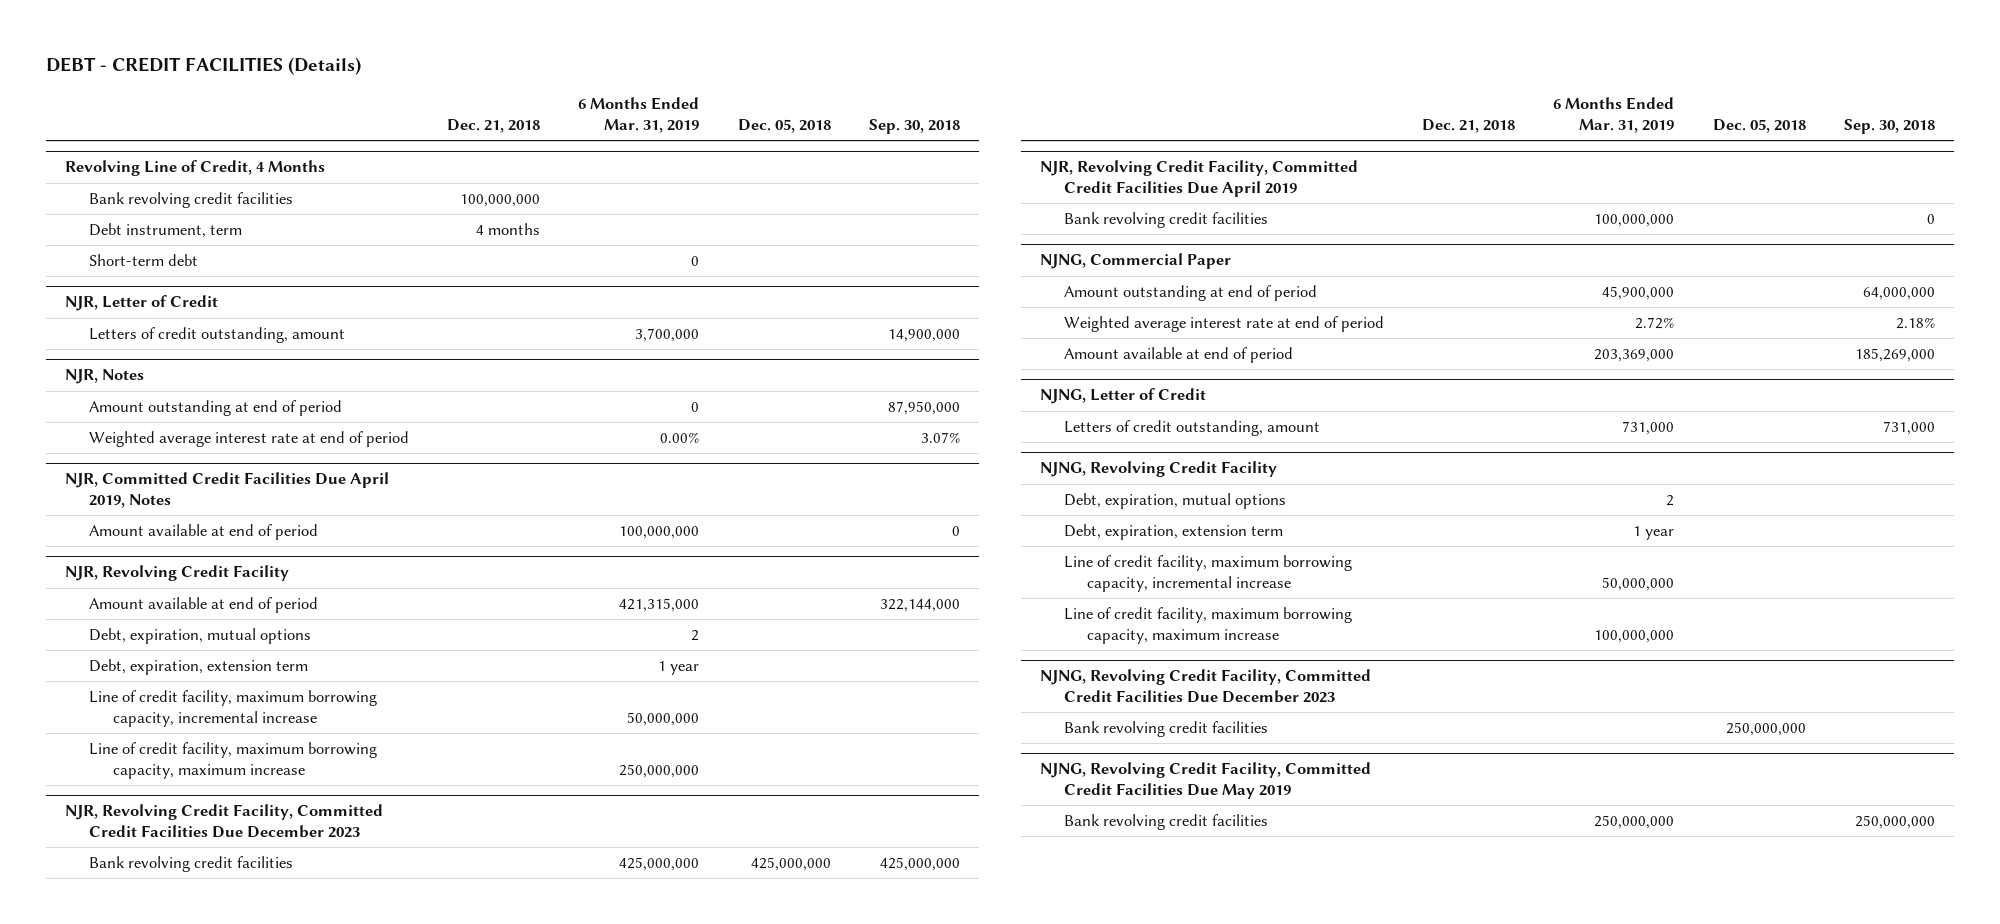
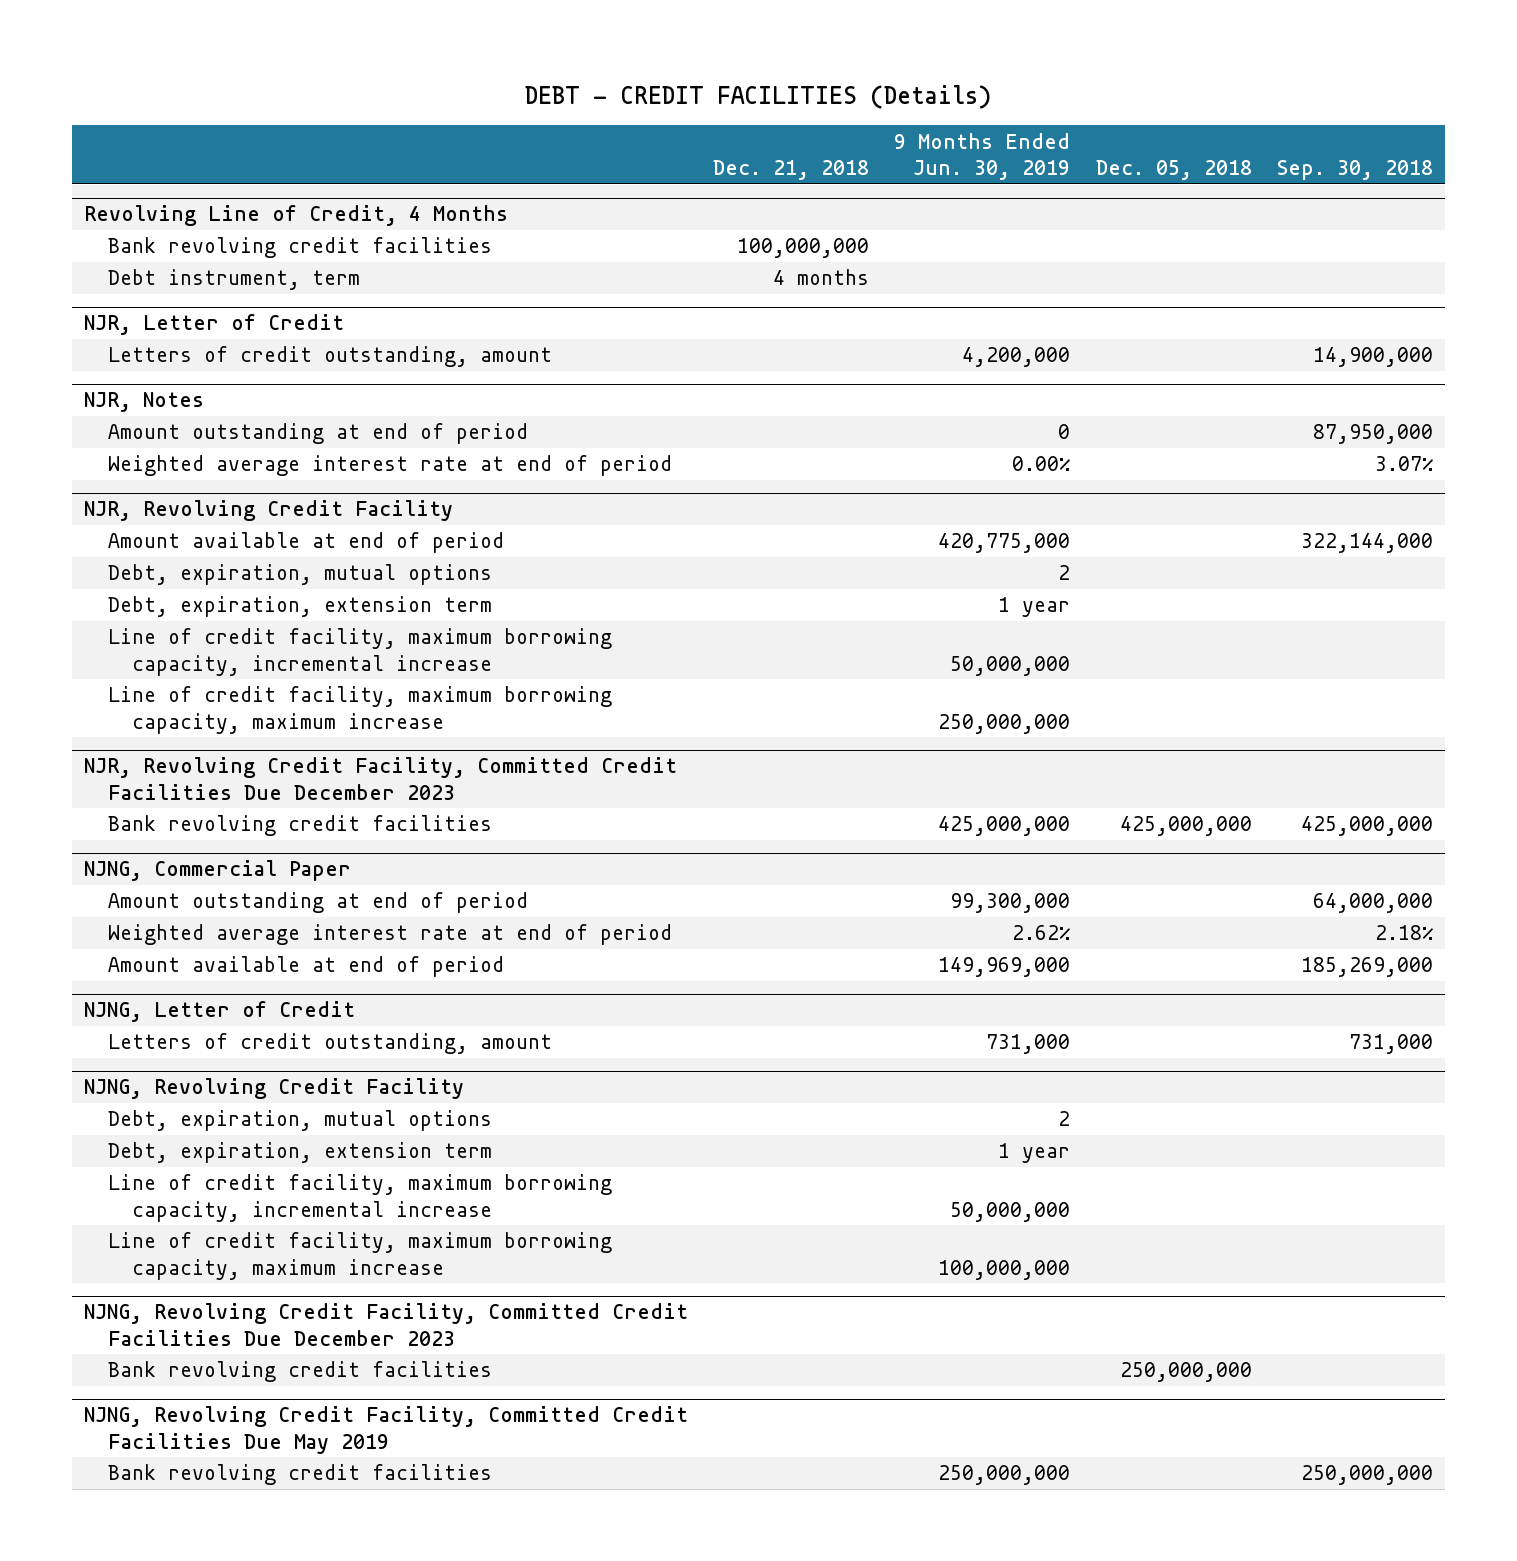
[578,96,700,133] 6 Months Ended Mar. 31, 2019 -> none
none -> [894,132,1071,180] 9 Months Ended Jun. 30, 2019
[88,253,198,266] Short-term debt -> none
[64,472,389,509] NJR, Committed Credit Facilities Due April 2019, Notes -> none
[88,523,318,540] Amount available at end of period -> none
[1039,160,1358,198] NJR, Revolving Credit Facility, Committed Credit Facilities Due April 2019 -> none
[1063,211,1268,228] Bank revolving credit facilities -> none

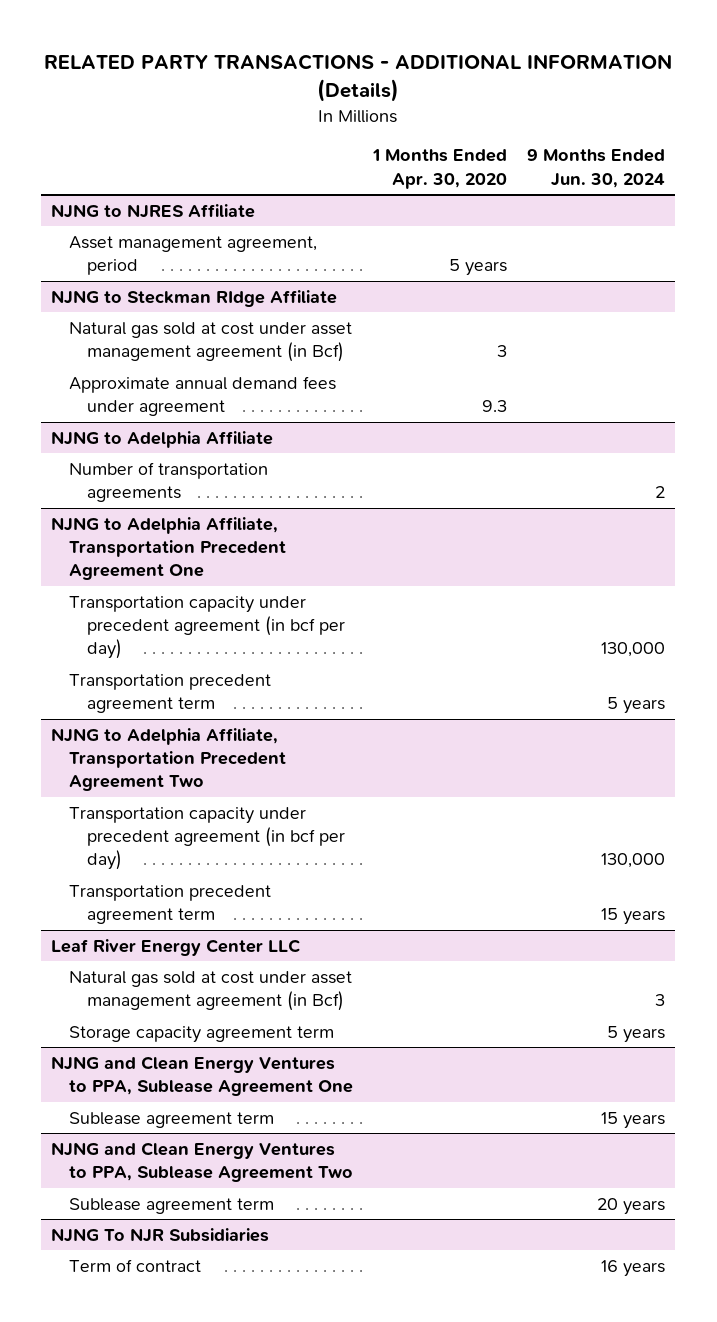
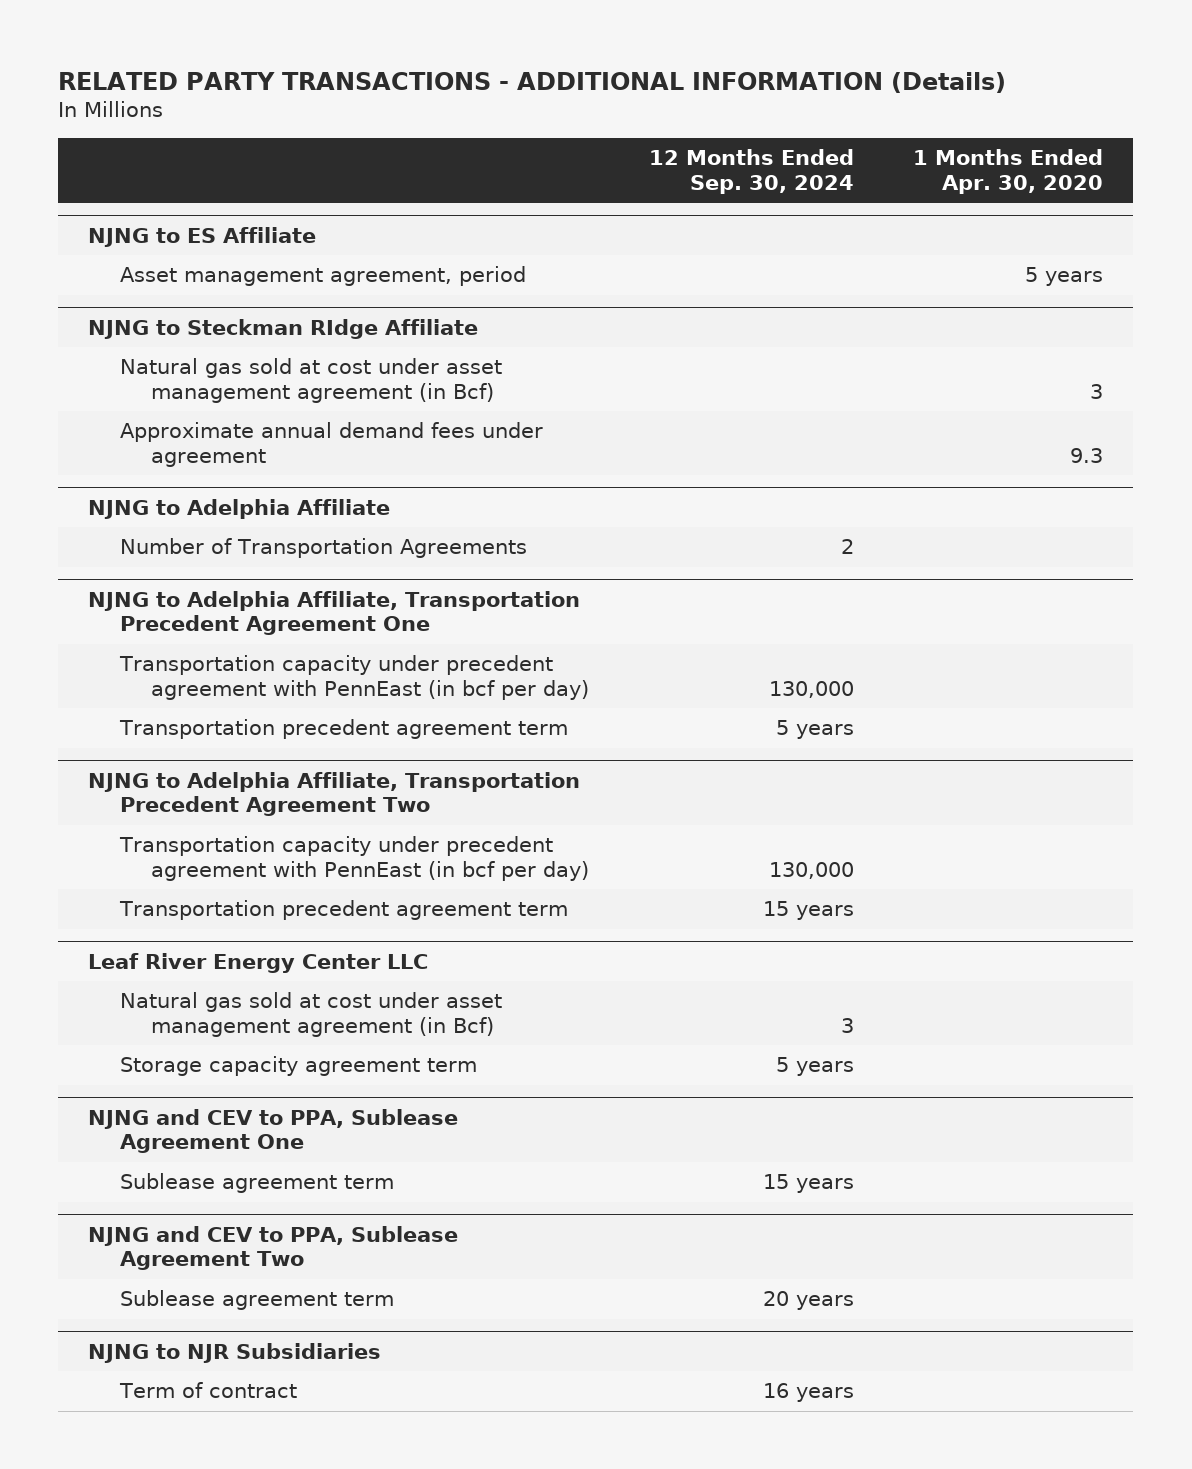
[527,149,666,188] 9 Months Ended Jun. 30, 2024 -> none
none -> [648,148,854,194] 12 Months Ended Sep. 30, 2024
[51,203,256,218] NJNG to NJRES Affiliate -> [88,226,317,247] NJNG to ES Affiliate
[69,461,269,503] Number of transportation agreements -> [119,538,527,559] Number of Transportation Agreements
[69,595,346,660] Transportation capacity under precedent agreement (in bcf per day) -> [118,655,590,700] Transportation capacity under precedent agreement with PennEast (in bcf per day)
[69,806,346,871] Transportation capacity under precedent agreement (in bcf per day) -> [118,836,590,881] Transportation capacity under precedent agreement with PennEast (in bcf per day)
[51,1055,354,1097] NJNG and Clean Energy Ventures to PPA, Sublease Agreement One -> [88,1108,459,1154] NJNG and CEV to PPA, Sublease Agreement One
[51,1141,354,1183] NJNG and Clean Energy Ventures to PPA, Sublease Agreement Two -> [88,1225,459,1271] NJNG and CEV to PPA, Sublease Agreement Two
[51,1227,270,1242] NJNG To NJR Subsidiaries -> [88,1342,382,1363] NJNG to NJR Subsidiaries

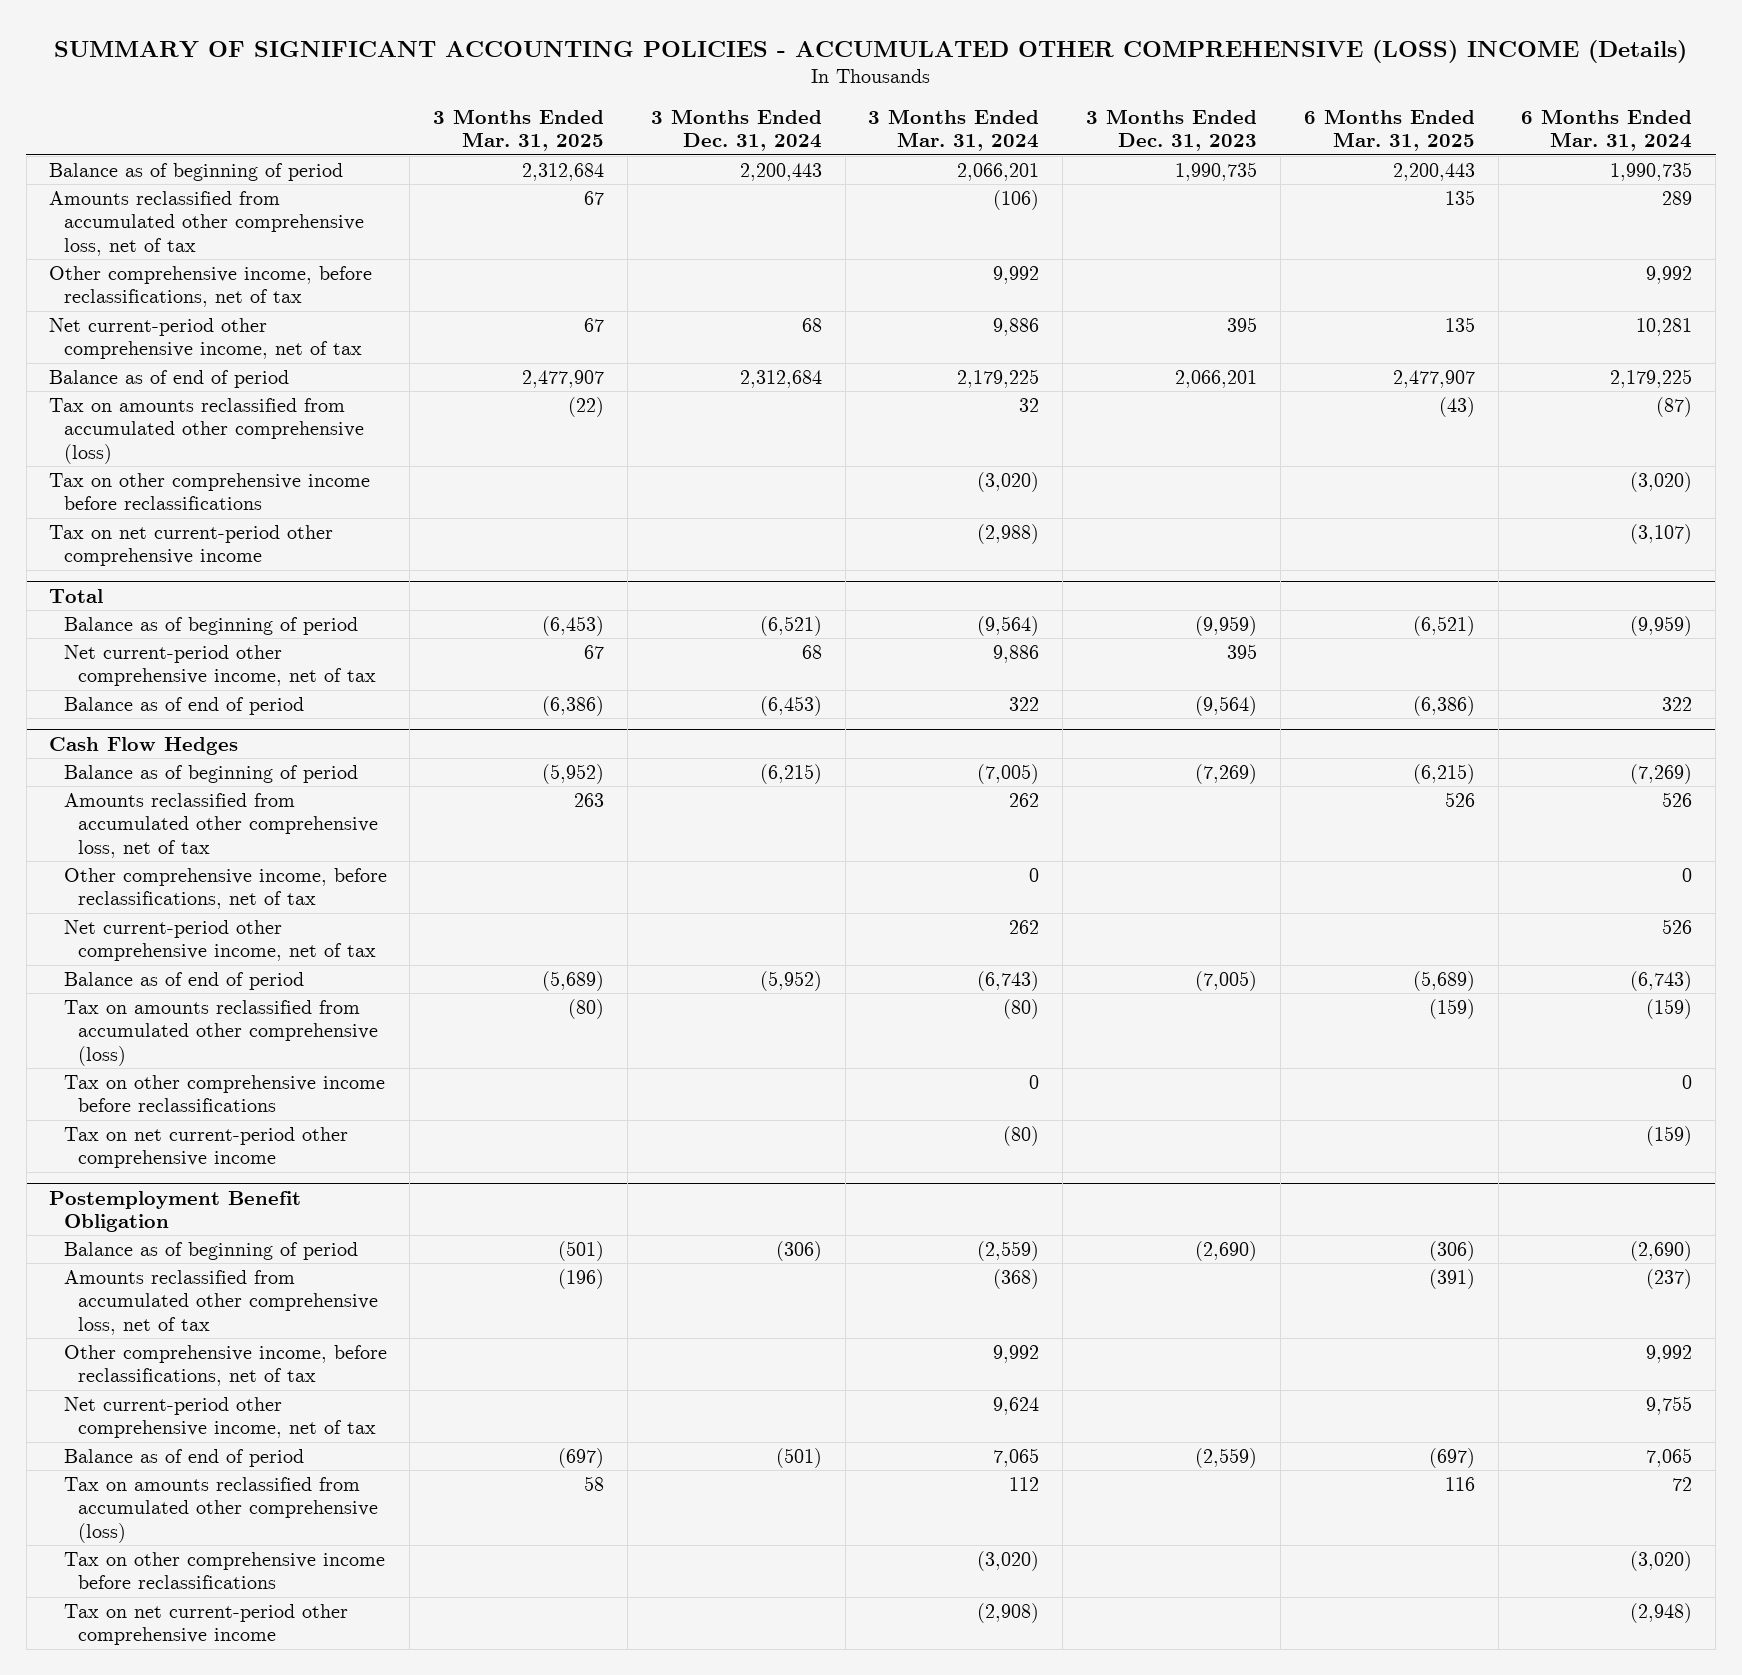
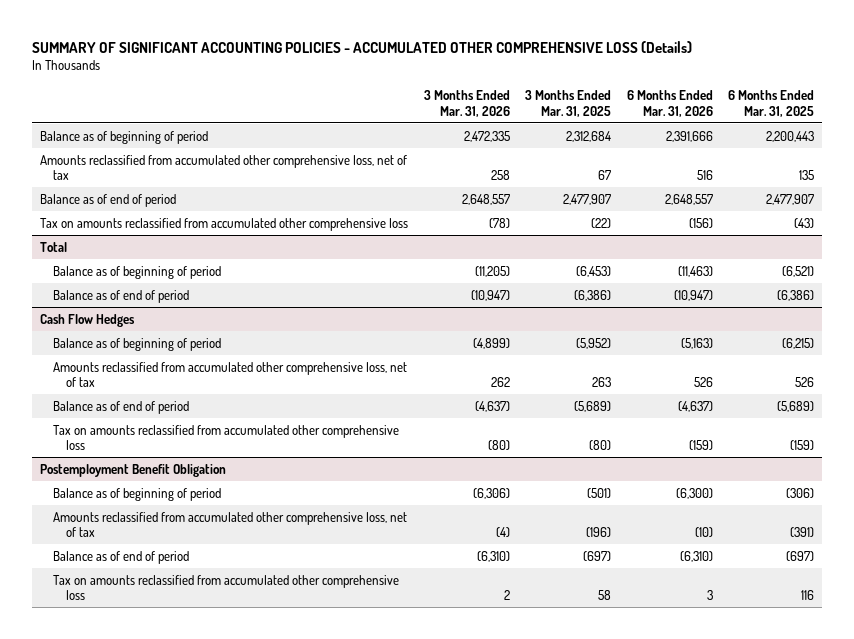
[53,39,1687,63] SUMMARY OF SIGNIFICANT ACCOUNTING POLICIES - ACCUMULATED OTHER COMPREHENSIVE (LOSS) INCOME (Details) -> [32,40,693,53] SUMMARY OF SIGNIFICANT ACCOUNTING POLICIES - ACCUMULATED OTHER COMPREHENSIVE LOSS (Details)
[650,108,822,152] 3 Months Ended Dec. 31, 2024 -> none
[868,108,1040,152] 3 Months Ended Mar. 31, 2024 -> none
[1086,108,1258,152] 3 Months Ended Dec. 31, 2023 -> none
[1521,108,1693,152] 6 Months Ended Mar. 31, 2024 -> none
none -> [423,90,510,117] 3 Months Ended Mar. 31, 2026
none -> [626,90,713,117] 6 Months Ended Mar. 31, 2026
[49,265,373,308] Other comprehensive income, before reclassifications, net of tax -> none
[49,317,362,360] Net current-period other comprehensive income, net of tax -> none
[49,472,371,511] Tax on other comprehensive income before reclassifications -> none
[49,524,334,567] Tax on net current-period other comprehensive income -> none
[49,397,364,464] Tax on amounts reclassified from accumulated other comprehensive (loss) -> [40,217,409,231] Tax on amounts reclassified from accumulated other comprehensive loss
[63,644,376,687] Net current-period other comprehensive income, net of tax -> none
[63,867,387,910] Other comprehensive income, before reclassifications, net of tax -> none
[63,919,376,962] Net current-period other comprehensive income, net of tax -> none
[63,1074,385,1113] Tax on other comprehensive income before reclassifications -> none
[63,1126,348,1169] Tax on net current-period other comprehensive income -> none
[63,999,378,1066] Tax on amounts reclassified from accumulated other comprehensive (loss) -> [53,424,400,451] Tax on amounts reclassified from accumulated other comprehensive loss
[63,1344,387,1387] Other comprehensive income, before reclassifications, net of tax -> none
[63,1396,376,1439] Net current-period other comprehensive income, net of tax -> none
[63,1551,385,1590] Tax on other comprehensive income before reclassifications -> none
[63,1603,348,1646] Tax on net current-period other comprehensive income -> none
[63,1476,378,1543] Tax on amounts reclassified from accumulated other comprehensive (loss) -> [53,574,400,601] Tax on amounts reclassified from accumulated other comprehensive loss

